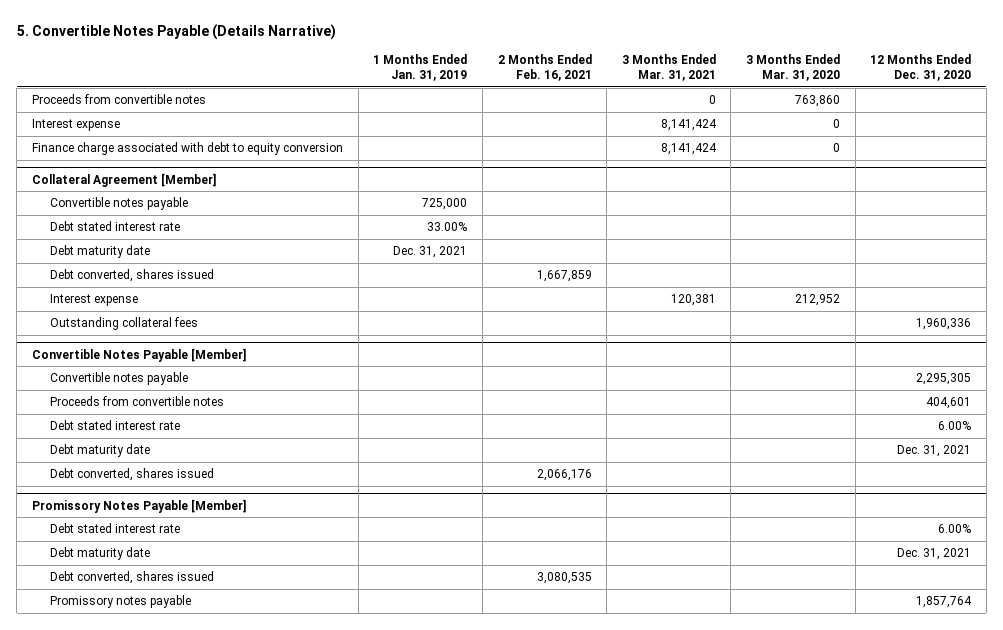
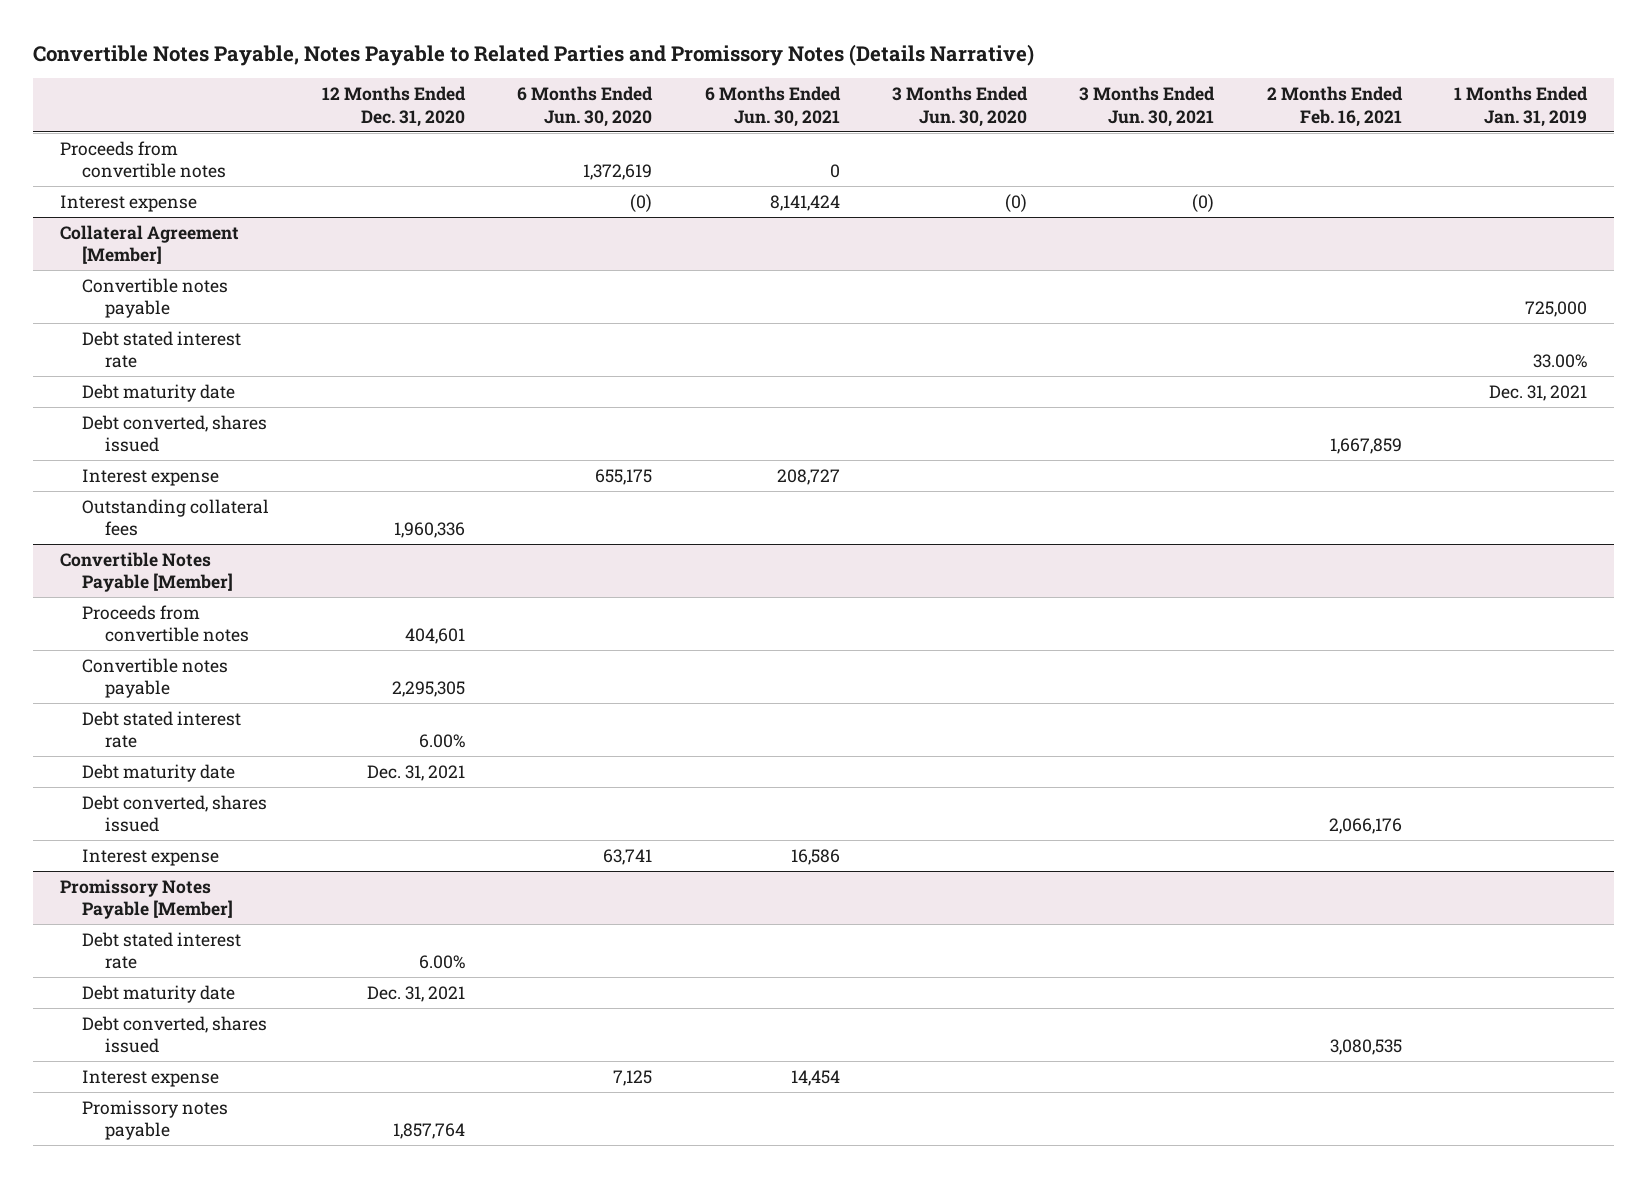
[16,23,336,40] 5. Convertible Notes Payable (Details Narrative) -> [33,43,1035,66] Convertible Notes Payable, Notes Payable to Related Parties and Promissory Notes (Details Narrative)
[621,54,716,82] 3 Months Ended Mar. 31, 2021 -> none
[746,54,841,82] 3 Months Ended Mar. 31, 2020 -> none
none -> [517,86,654,127] 6 Months Ended Jun. 30, 2020
none -> [704,86,841,127] 6 Months Ended Jun. 30, 2021
none -> [891,86,1028,127] 3 Months Ended Jun. 30, 2020
none -> [1079,86,1216,127] 3 Months Ended Jun. 30, 2021
[32,142,344,156] Finance charge associated with debt to equity conversion -> none
[49,372,188,386] Convertible notes payable -> [82,657,229,699] Convertible notes payable
none -> [82,848,220,866] Interest expense
none -> [82,1069,220,1087] Interest expense

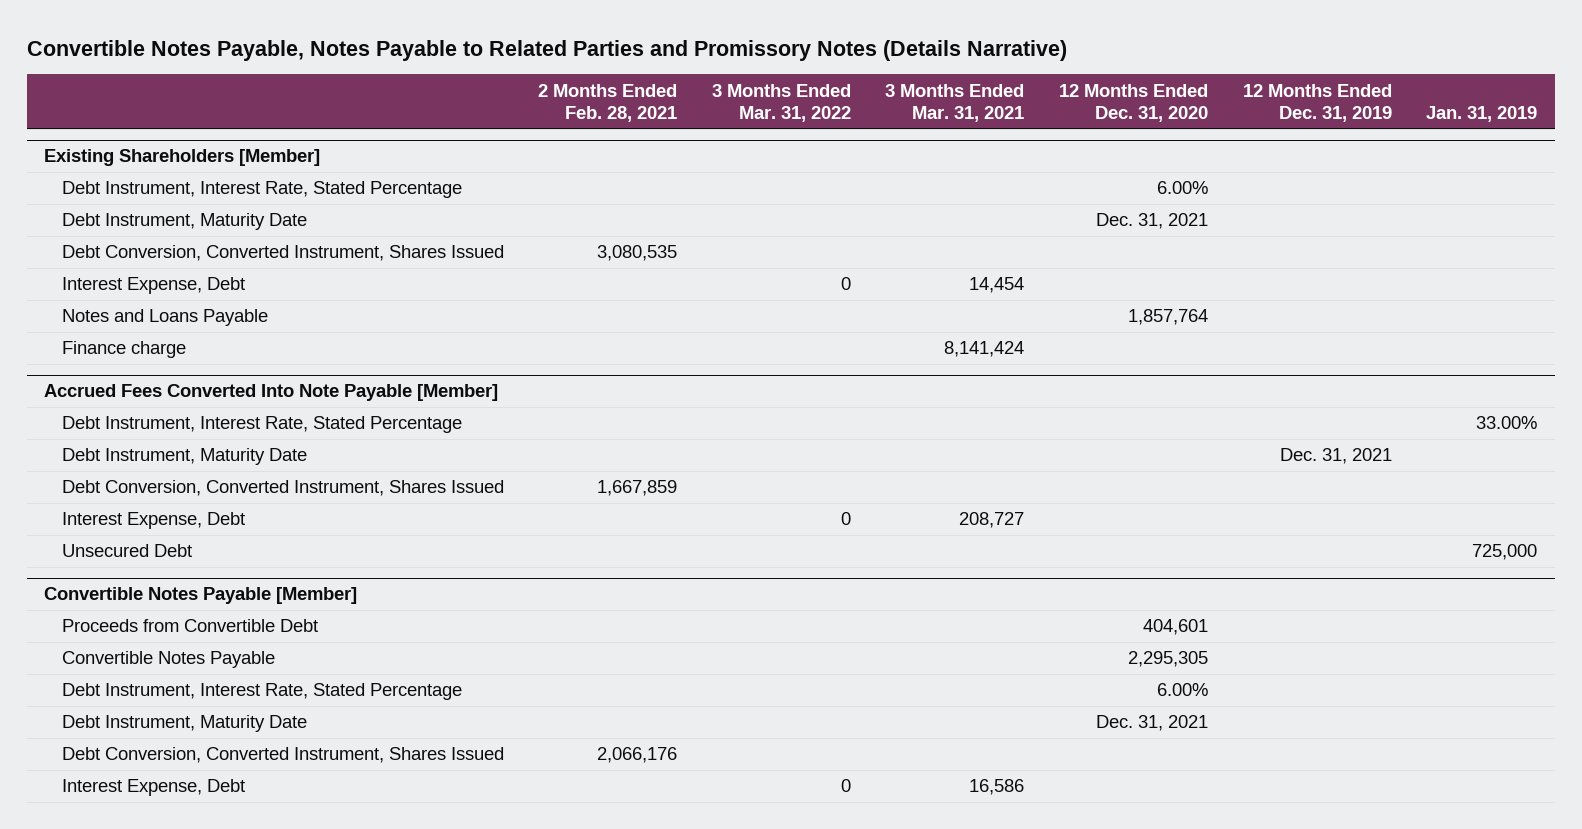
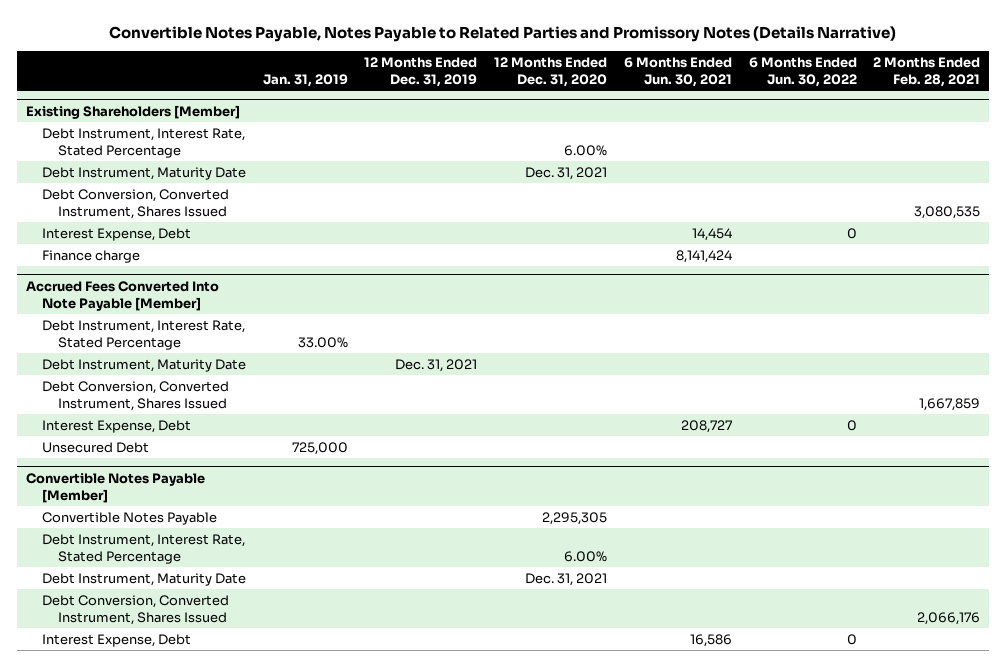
[711,83,851,122] 3 Months Ended Mar. 31, 2022 -> none
[885,83,1025,122] 3 Months Ended Mar. 31, 2021 -> none
none -> [623,56,732,87] 6 Months Ended Jun. 30, 2021
none -> [748,56,857,87] 6 Months Ended Jun. 30, 2022
[61,309,268,327] Notes and Loans Payable -> none
[61,619,318,633] Proceeds from Convertible Debt -> none

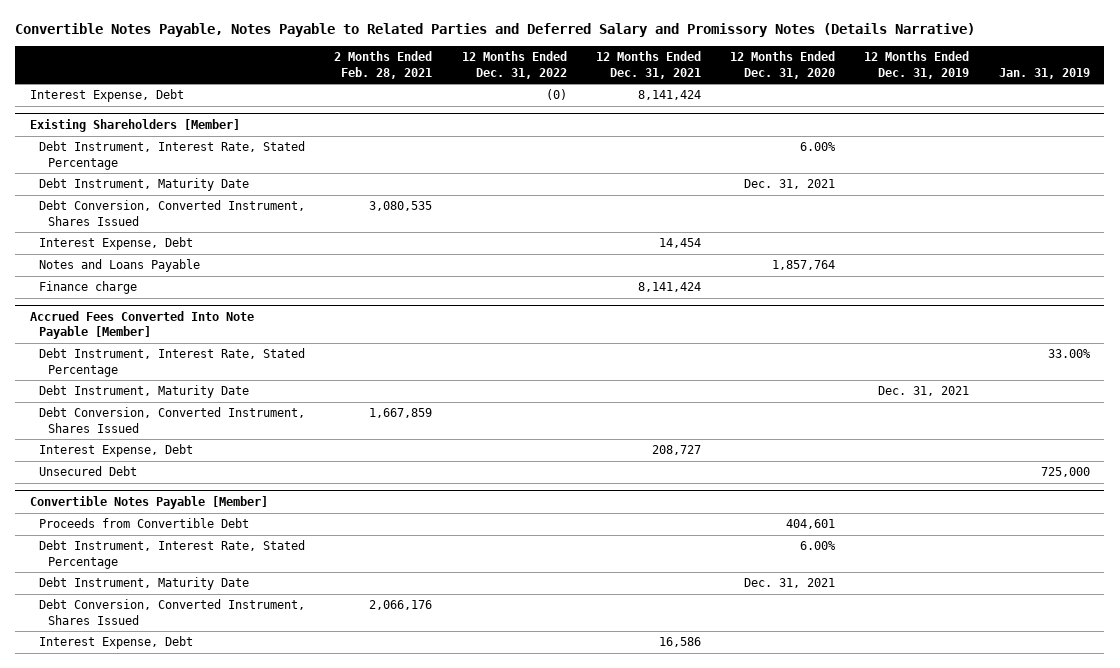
[108,25,896,42] Convertible Notes Payable, Notes Payable to Related Parties and Promissory Notes (Details Narrative) -> [15,23,976,38] Convertible Notes Payable, Notes Payable to Related Parties and Deferred Salary and Promissory Notes (Details Narrative)
[623,56,732,87] 6 Months Ended Jun. 30, 2021 -> none
[748,56,857,87] 6 Months Ended Jun. 30, 2022 -> none
none -> [461,51,567,79] 12 Months Ended Dec. 31, 2022
none -> [595,51,701,79] 12 Months Ended Dec. 31, 2021
none -> [29,89,184,103] Interest Expense, Debt
none -> [38,259,200,273] Notes and Loans Payable
[42,512,218,526] Convertible Notes Payable -> none
none -> [38,518,249,529] Proceeds from Convertible Debt

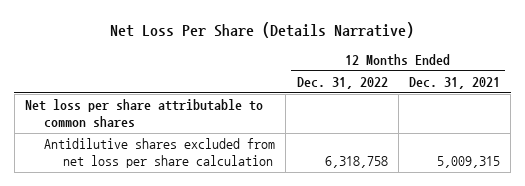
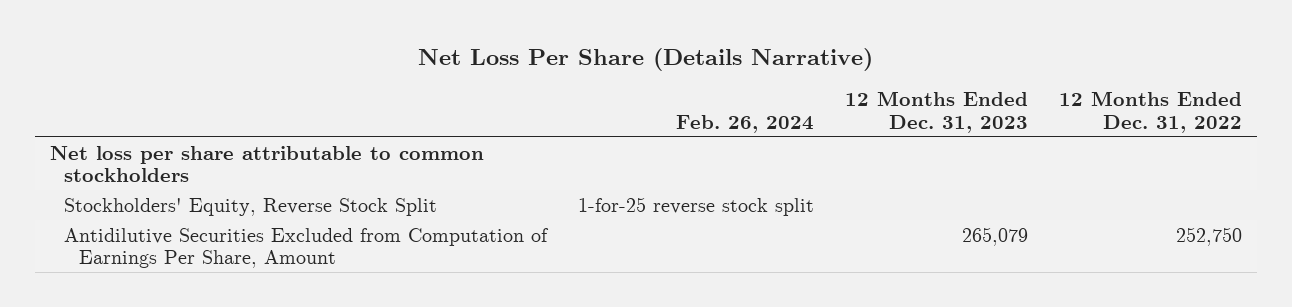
[409,77,501,90] Dec. 31, 2021 -> none
none -> [676,114,815,133] Feb. 26, 2024
none -> [845,91,1029,133] 12 Months Ended Dec. 31, 2023
[24,99,263,128] Net loss per share attributable to common shares -> [50,145,485,183] Net loss per share attributable to common stockholders
none -> [64,197,438,216] Stockholders' Equity, Reverse Stock Split
[43,138,275,169] Antidilutive shares excluded from net loss per share calculation -> [64,227,550,269] Antidilutive Securities Excluded from Computation of Earnings Per Share, Amount
[324,156,388,169] 6,318,758 -> [1175,226,1242,246] 252,750

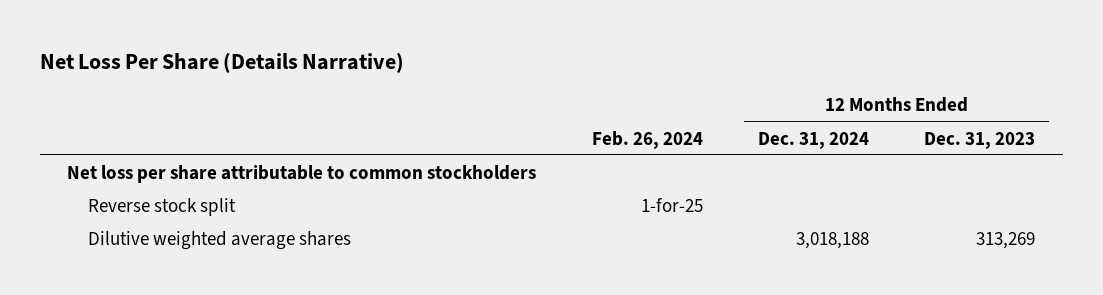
[1058,91,1242,133] 12 Months Ended Dec. 31, 2022 -> none
none -> [758,131,870,149] Dec. 31, 2024
[64,227,550,269] Antidilutive Securities Excluded from Computation of Earnings Per Share, Amount -> none
[64,197,438,216] Stockholders' Equity, Reverse Stock Split -> [88,197,237,216] Reverse stock split
[578,196,815,216] 1-for-25 reverse stock split -> [640,197,703,212] 1-for-25
none -> [88,230,352,250] Dilutive weighted average shares

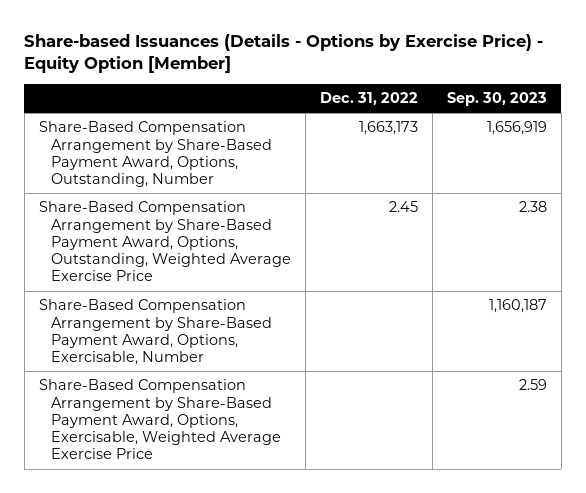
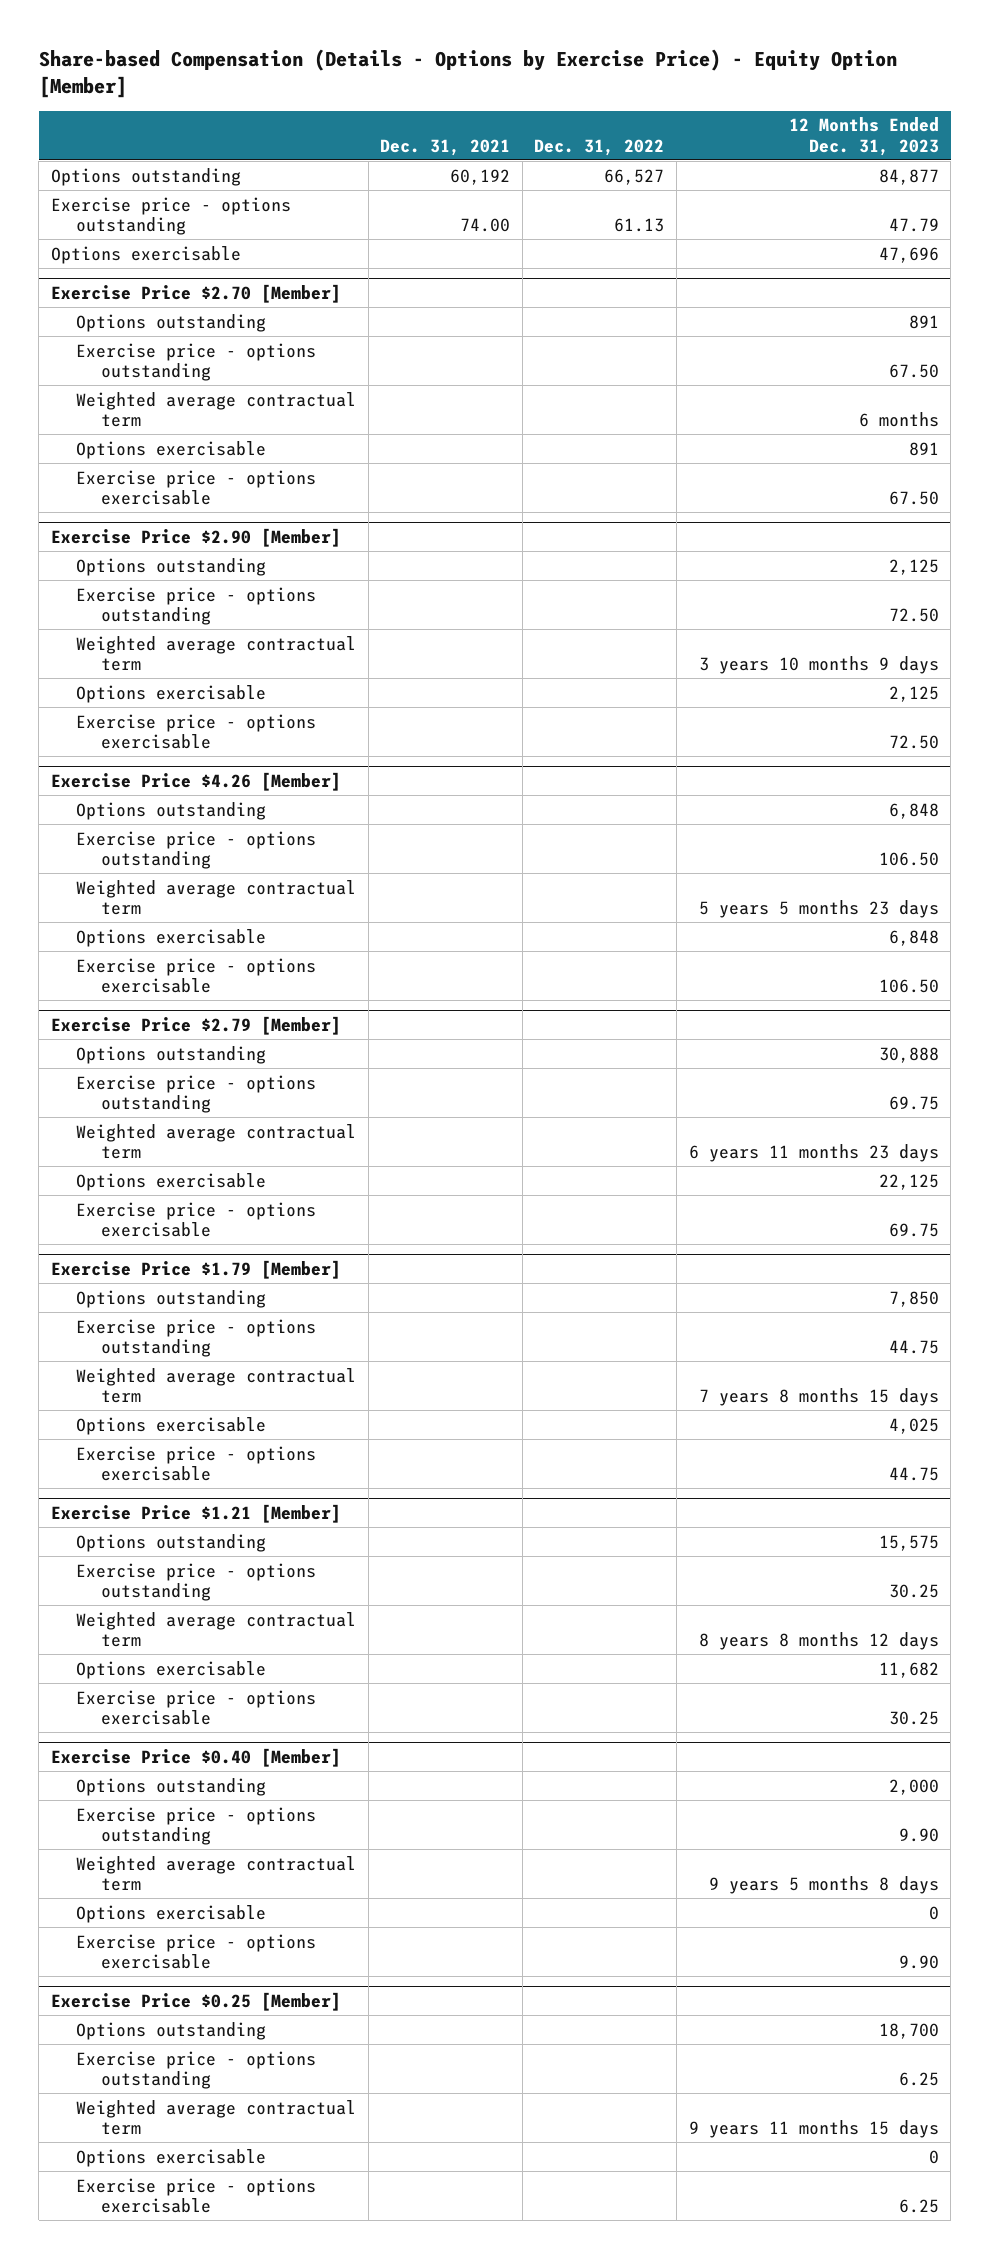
[24,33,544,74] Share-based Issuances (Details - Options by Exercise Price) - Equity Option [Member] -> [38,49,897,99] Share-based Compensation (Details - Options by Exercise Price) - Equity Option [Member]
[446,91,547,106] Sep. 30, 2023 -> none
none -> [380,138,511,156] Dec. 31, 2021
none -> [788,117,939,156] 12 Months Ended Dec. 31, 2023
[38,379,281,460] Share-Based Compensation Arrangement by Share-Based Payment Award, Options, Exercisable, Weighted Average Exercise Price -> none
[38,121,272,188] Share-Based Compensation Arrangement by Share-Based Payment Award, Options, Outstanding, Number -> [50,167,241,186] Options outstanding
[358,121,418,136] 1,663,173 -> [604,168,665,185] 66,527
[38,201,291,282] Share-Based Compensation Arrangement by Share-Based Payment Award, Options, Outstanding, Weighted Average Exercise Price -> [50,196,291,235] Exercise price - options outstanding
[388,201,418,213] 2.45 -> [614,217,665,232] 61.13
[38,299,272,366] Share-Based Compensation Arrangement by Share-Based Payment Award, Options, Exercisable, Number -> [50,245,241,264] Options exercisable
none -> [50,283,341,303] Exercise Price $2.70 [Member]
none -> [75,313,266,332] Options outstanding
none -> [75,342,316,381] Exercise price - options outstanding
none -> [75,391,356,427] Weighted average contractual term
none -> [75,440,266,459] Options exercisable
none -> [75,469,316,505] Exercise price - options exercisable
none -> [50,527,341,547] Exercise Price $2.90 [Member]
none -> [75,557,266,576] Options outstanding
none -> [75,586,316,625] Exercise price - options outstanding
none -> [75,635,356,671] Weighted average contractual term
none -> [75,684,266,703] Options exercisable
none -> [75,713,316,749] Exercise price - options exercisable
none -> [50,771,341,791] Exercise Price $4.26 [Member]
none -> [75,801,266,820] Options outstanding
none -> [75,830,316,869] Exercise price - options outstanding
none -> [75,879,356,915] Weighted average contractual term
none -> [75,928,266,947] Options exercisable
none -> [75,957,316,993] Exercise price - options exercisable
none -> [50,1015,341,1035] Exercise Price $2.79 [Member]
none -> [75,1045,266,1064] Options outstanding
none -> [75,1074,316,1113] Exercise price - options outstanding
none -> [75,1123,356,1159] Weighted average contractual term
none -> [75,1172,266,1191] Options exercisable
none -> [75,1201,316,1237] Exercise price - options exercisable
none -> [50,1259,341,1279] Exercise Price $1.79 [Member]
none -> [75,1289,266,1308] Options outstanding
none -> [75,1318,316,1357] Exercise price - options outstanding
none -> [75,1367,356,1403] Weighted average contractual term
none -> [75,1416,266,1435] Options exercisable
none -> [75,1445,316,1481] Exercise price - options exercisable
none -> [50,1503,341,1523] Exercise Price $1.21 [Member]
none -> [75,1533,266,1552] Options outstanding
none -> [75,1562,316,1601] Exercise price - options outstanding
none -> [75,1611,356,1647] Weighted average contractual term
none -> [75,1660,266,1679] Options exercisable
none -> [75,1689,316,1725] Exercise price - options exercisable
none -> [50,1747,341,1767] Exercise Price $0.40 [Member]
none -> [75,1777,266,1796] Options outstanding
none -> [75,1806,316,1845] Exercise price - options outstanding
none -> [75,1855,356,1891] Weighted average contractual term
none -> [75,1904,266,1923] Options exercisable
none -> [75,1933,316,1969] Exercise price - options exercisable
none -> [50,1991,341,2011] Exercise Price $0.25 [Member]
none -> [75,2021,266,2040] Options outstanding
none -> [75,2050,316,2089] Exercise price - options outstanding
none -> [75,2099,356,2135] Weighted average contractual term
none -> [75,2148,266,2167] Options exercisable
none -> [75,2177,316,2213] Exercise price - options exercisable

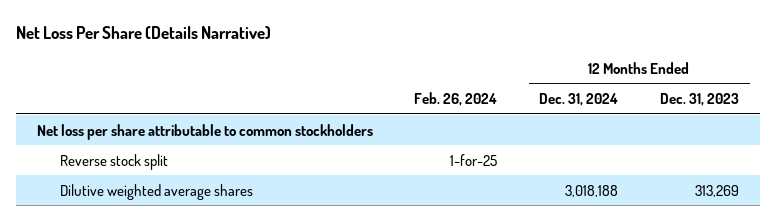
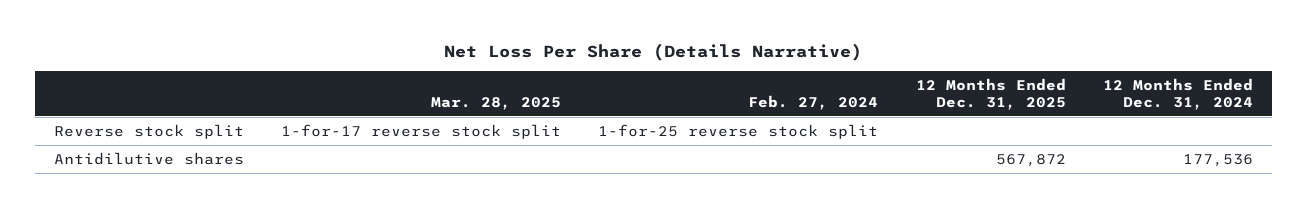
[414,92,498,107] Feb. 26, 2024 -> none
[660,93,740,107] Dec. 31, 2023 -> none
none -> [431,96,562,110] Mar. 28, 2025
none -> [748,94,879,110] Feb. 27, 2024
none -> [915,77,1066,110] 12 Months Ended Dec. 31, 2025
[36,123,373,140] Net loss per share attributable to common stockholders -> none
[60,183,254,200] Dilutive weighted average shares -> [54,151,245,165] Antidilutive shares
[565,184,619,197] 3,018,188 -> [1182,153,1253,167] 177,536

